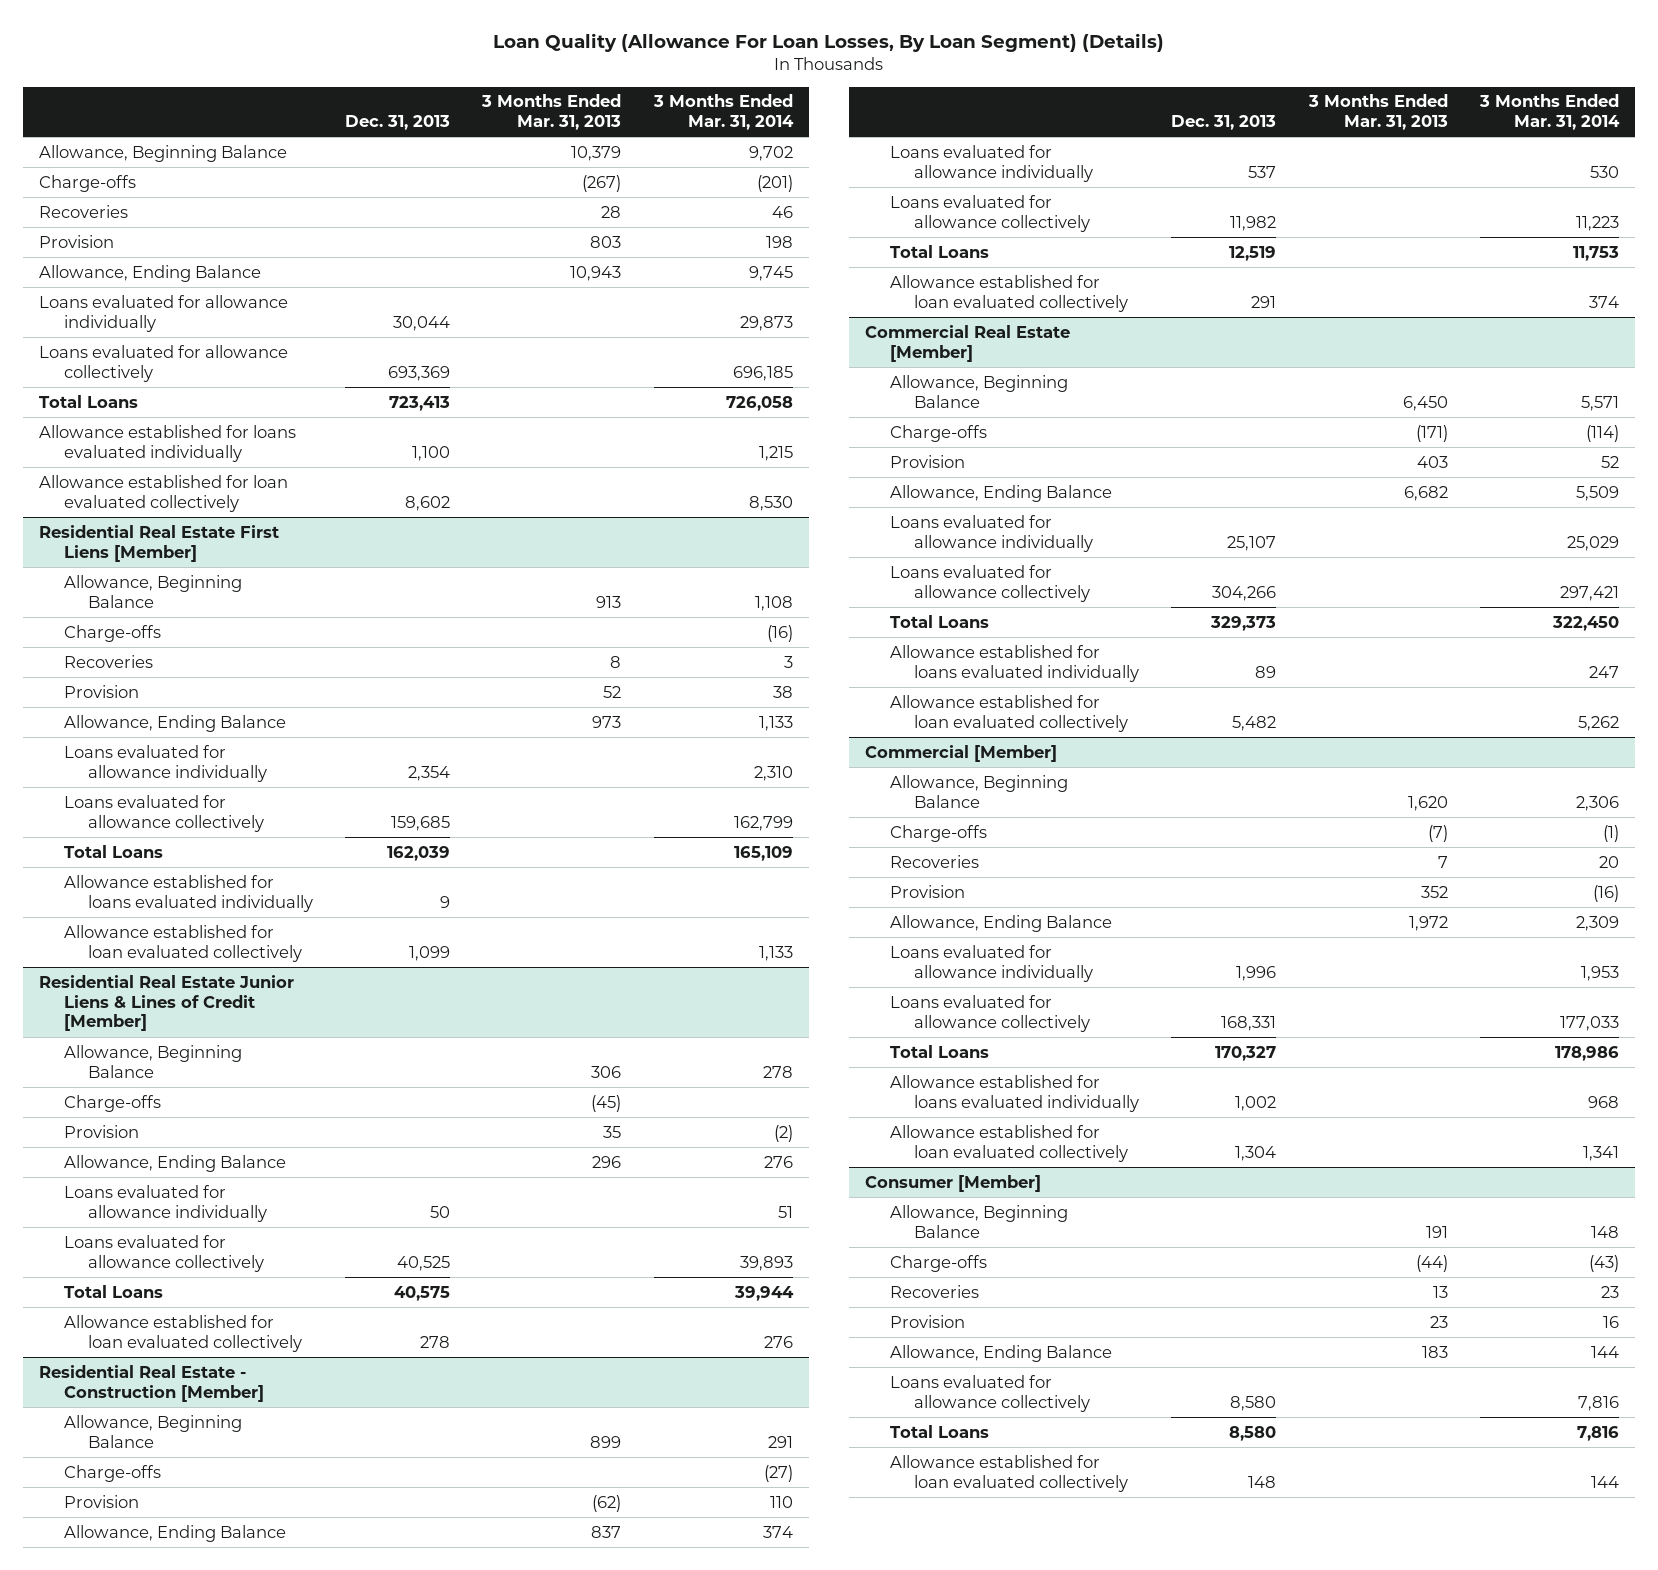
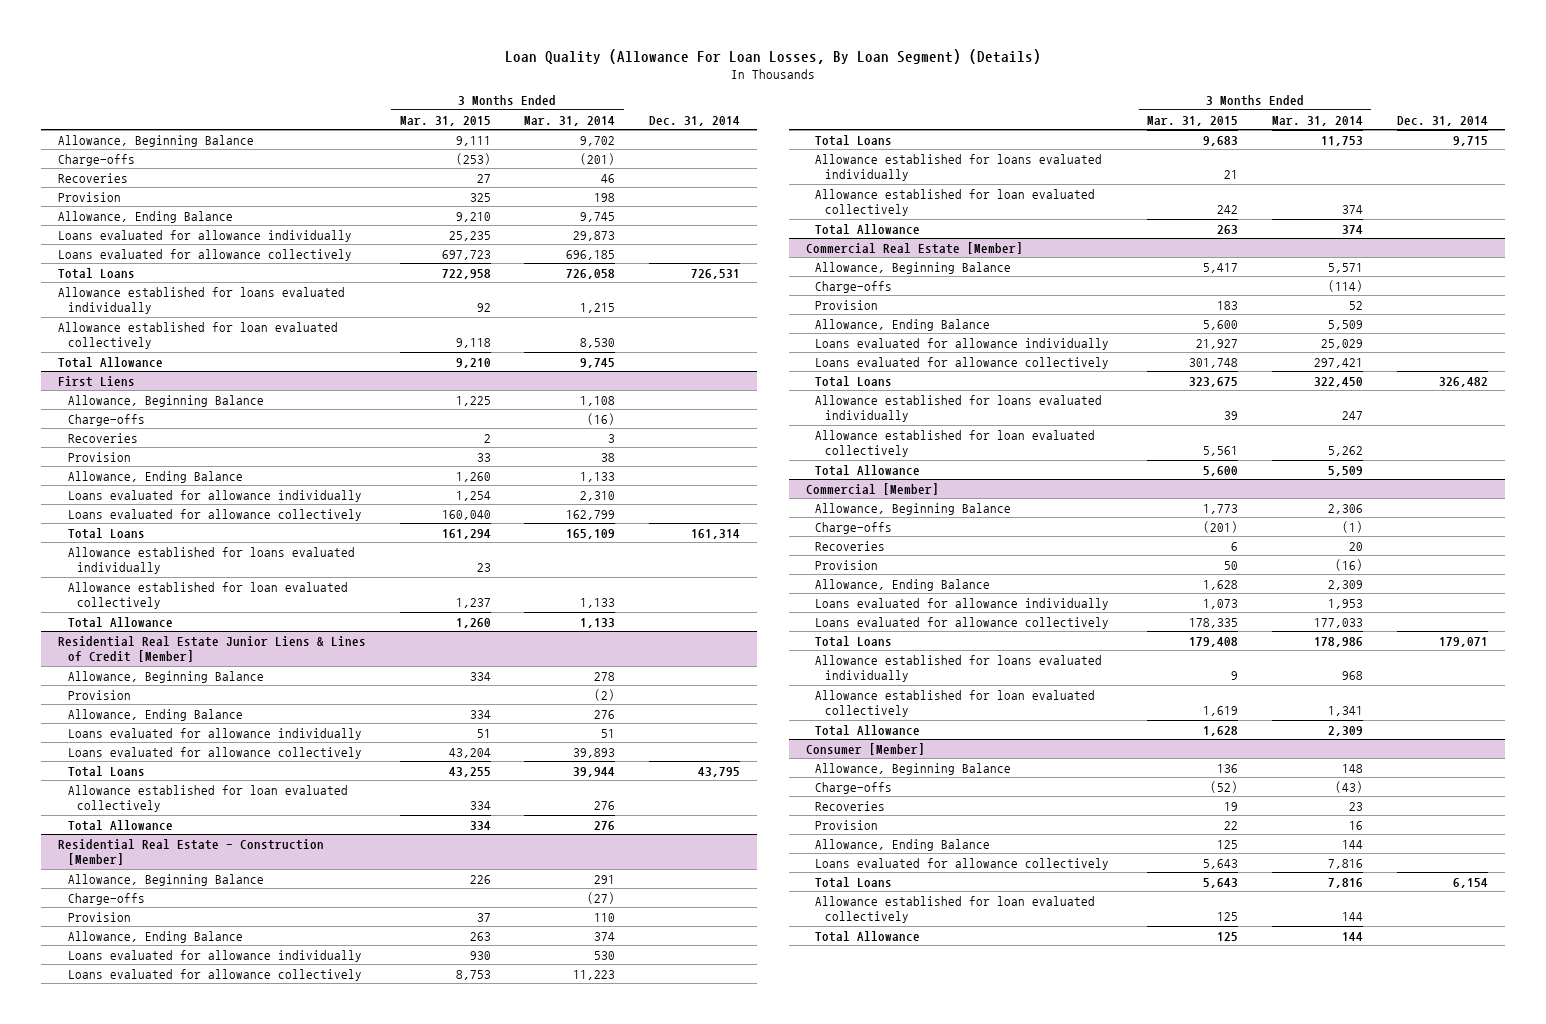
[345,115,451,131] Dec. 31, 2013 -> none
[481,94,622,131] 3 Months Ended Mar. 31, 2013 -> none
none -> [399,115,491,126] Mar. 31, 2015
none -> [649,115,741,126] Dec. 31, 2014
[39,524,280,562] Residential Real Estate First Liens [Member] -> none
none -> [57,356,163,368] Total Allowance
none -> [57,375,135,387] First Liens
none -> [67,616,173,628] Total Allowance
[63,1094,161,1112] Charge-offs -> none
none -> [67,819,173,831] Total Allowance
none -> [815,153,1103,182] Allowance established for loans evaluated individually
none -> [815,223,921,235] Total Allowance
none -> [815,464,921,476] Total Allowance
none -> [815,724,921,736] Total Allowance
none -> [815,930,921,942] Total Allowance

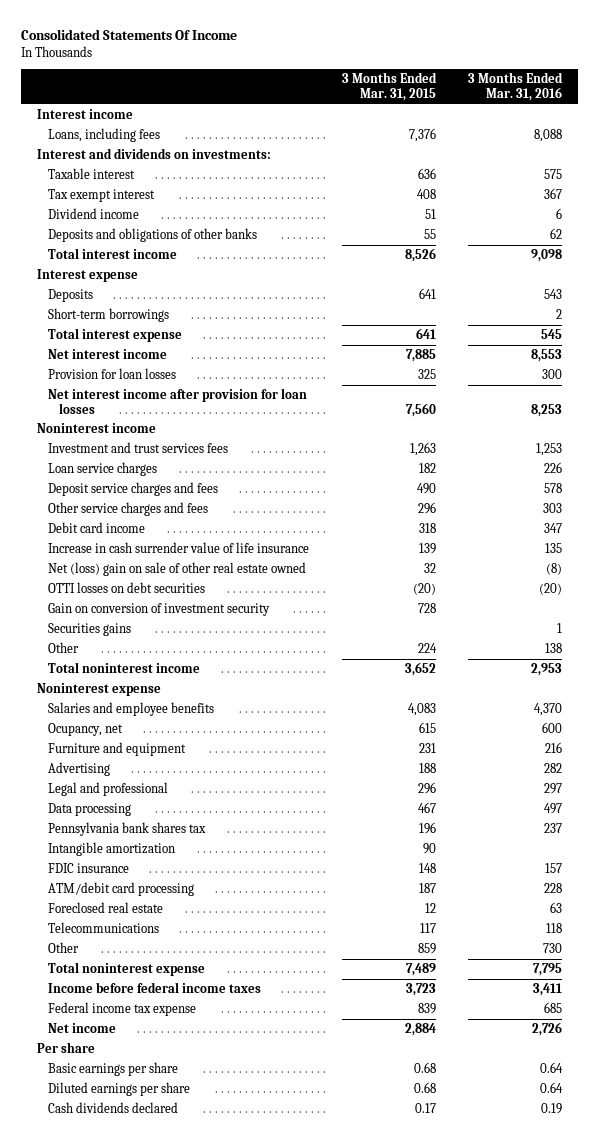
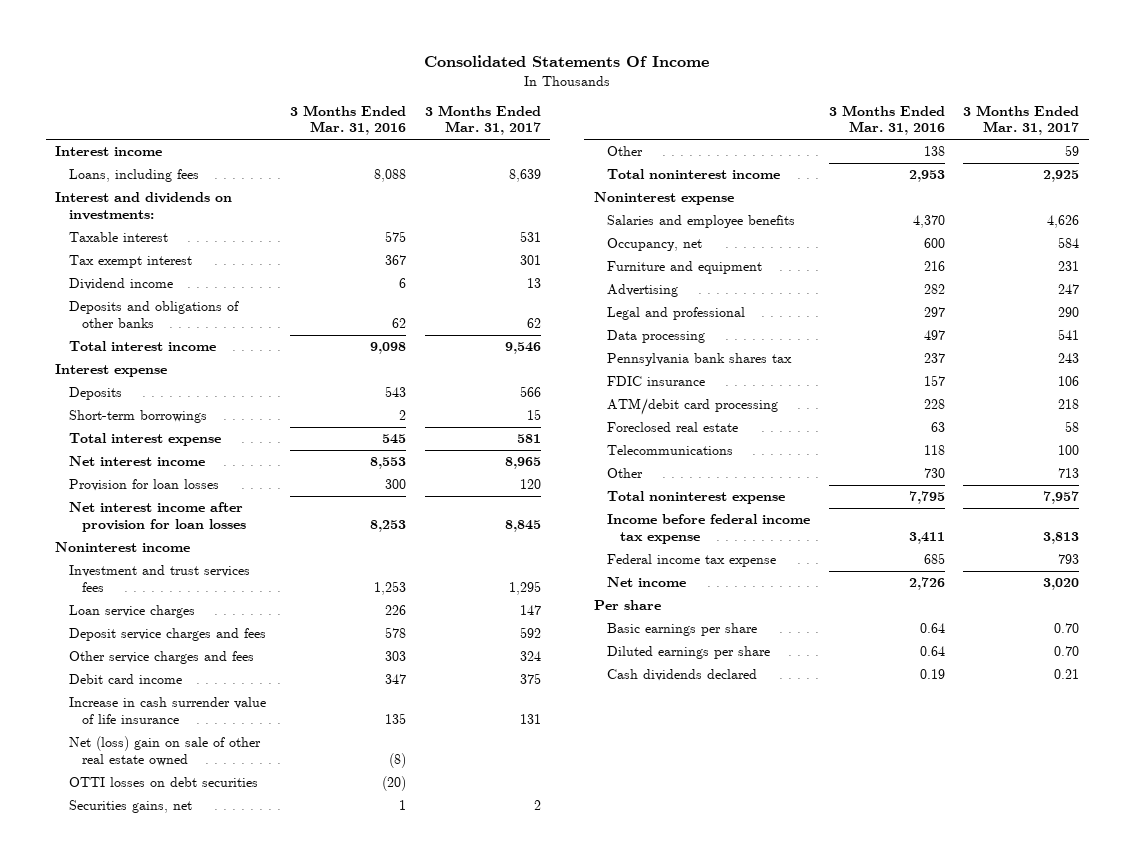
[341,72,437,102] 3 Months Ended Mar. 31, 2015 -> none
none -> [424,104,541,136] 3 Months Ended Mar. 31, 2017
[48,602,271,616] Gain on conversion of investment security -> none
[48,622,132,636] Securities gains -> [68,800,192,814] Securities gains, net
[48,722,124,736] Ocupancy, net -> [606,238,702,252] Occupancy, net
[48,841,176,856] Intangible amortization -> none
[48,981,262,993] Income before federal income taxes -> [606,514,810,545] Income before federal income tax expense

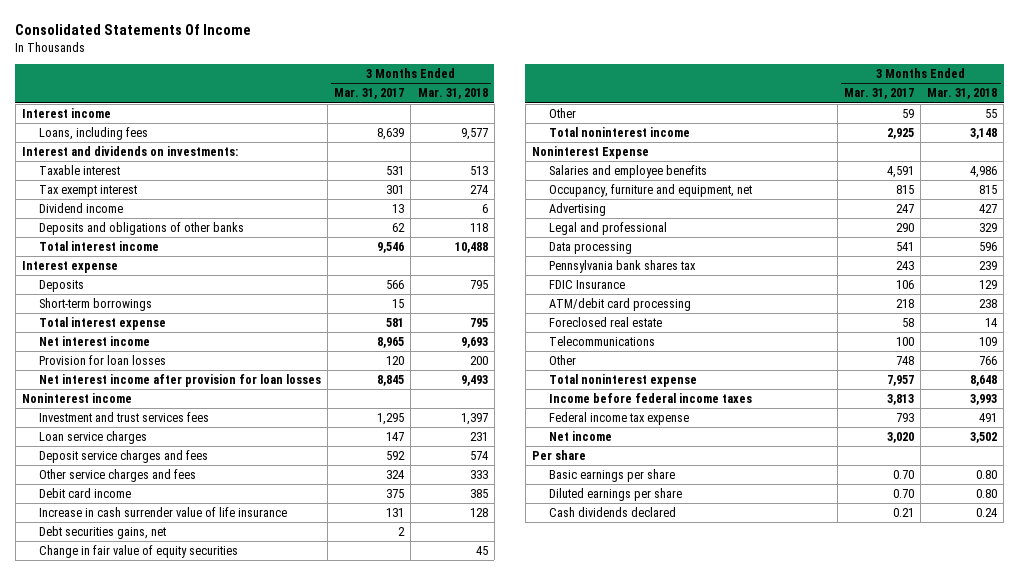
[290,104,407,136] 3 Months Ended Mar. 31, 2016 -> none
none -> [417,88,488,100] Mar. 31, 2018
[68,736,261,767] Net (loss) gain on sale of other real estate owned -> none
[68,777,258,788] OTTI losses on debt securities -> none
[68,800,192,814] Securities gains, net -> [39,526,167,540] Debt securities gains, net
none -> [39,545,239,559] Change in fair value of equity securities
[606,238,702,252] Occupancy, net -> none
[593,192,734,206] Noninterest expense -> [531,146,649,160] Noninterest Expense
[1047,215,1080,229] 4,626 -> [887,166,915,179] 4,591
[606,261,762,275] Furniture and equipment -> [548,184,752,198] Occupancy, furniture and equipment, net
[1058,261,1080,272] 231 -> [896,185,915,195] 815
[606,376,705,387] FDIC insurance -> [548,280,625,290] FDIC Insurance
[1058,468,1080,479] 713 -> [896,356,915,366] 748
[606,514,810,545] Income before federal income tax expense -> [548,393,752,404] Income before federal income taxes

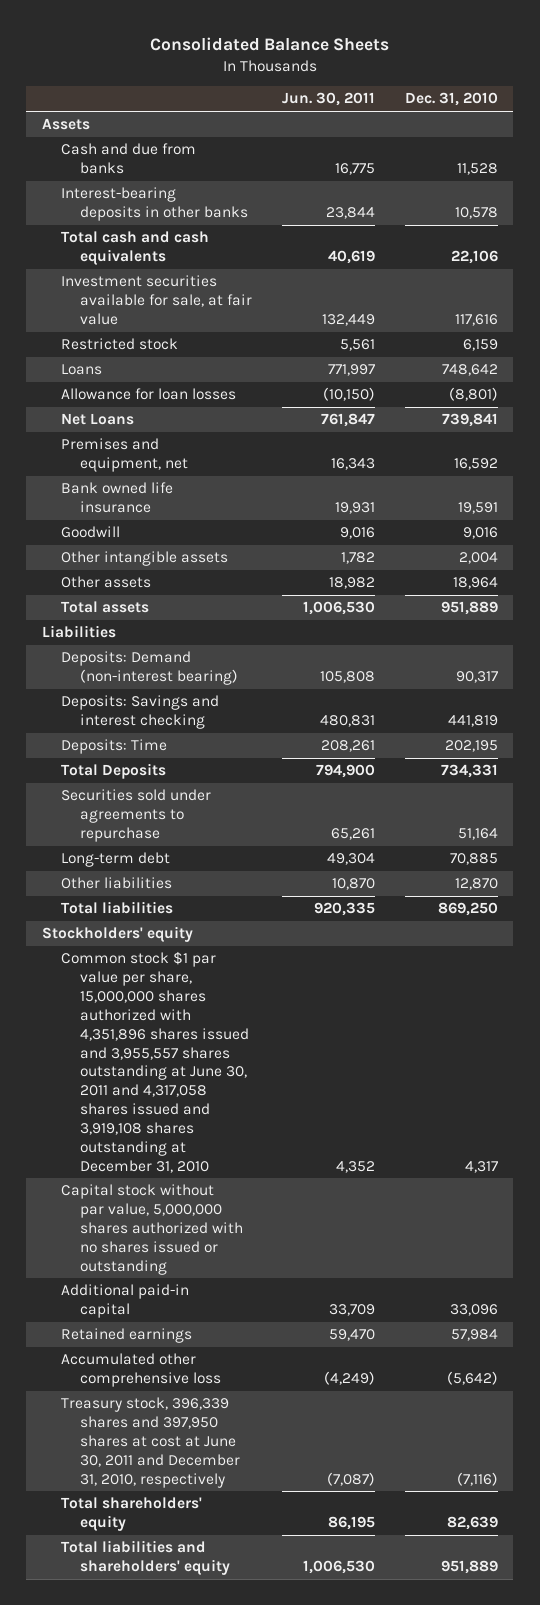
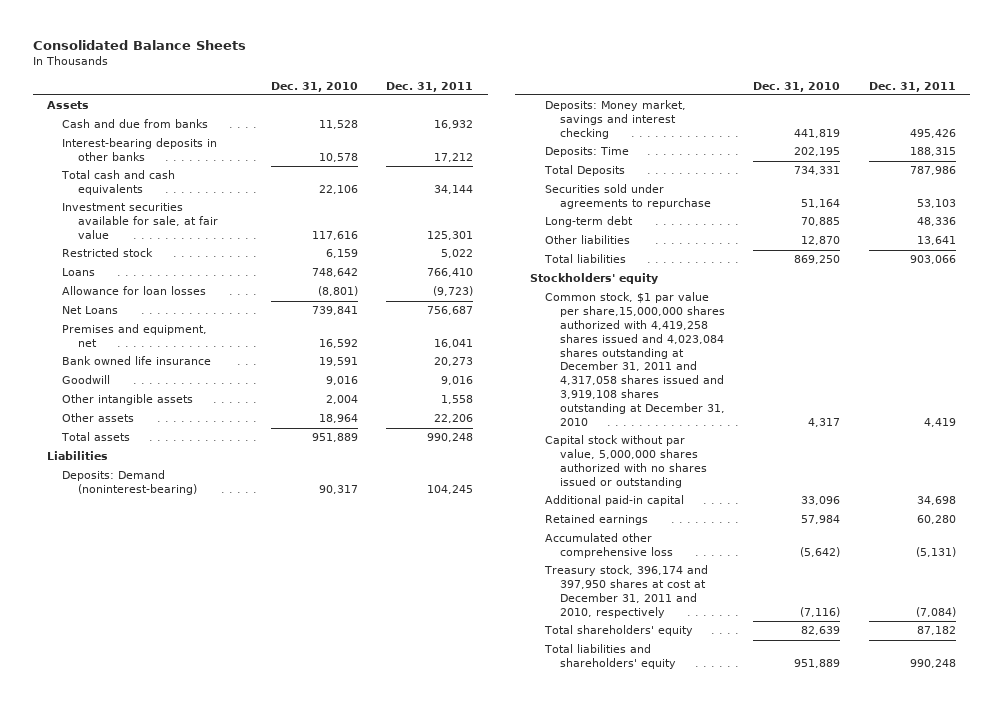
[282,92,376,107] Jun. 30, 2011 -> none
none -> [386,81,474,92] Dec. 31, 2011
[60,651,238,686] Deposits: Demand (non-interest bearing) -> [62,470,197,496] Deposits: Demand (noninterest-bearing)
[60,695,219,730] Deposits: Savings and interest checking -> [544,100,686,140] Deposits: Money market, savings and interest checking
[60,951,249,1173] Common stock $1 par value per share, 15,000,000 shares authorized with 4,351,896 shares issued and 3,955,557 shares outstanding at June 30, 2011 and 4,317,058 shares issued and 3,919,108 shares outstanding at December 31, 2010 -> [544,292,725,426] Common stock, $1 par value per share,15,000,000 shares authorized with 4,419,258 shares issued and 4,023,084 shares outstanding at December 31, 2011 and 4,317,058 shares issued and 3,919,108 shares outstanding at December 31, 2010
[60,1397,240,1488] Treasury stock, 396,339 shares and 397,950 shares at cost at June 30, 2011 and December 31, 2010, respectively -> [543,565,708,618] Treasury stock, 396,174 and 397,950 shares at cost at December 31, 2011 and 2010, respectively

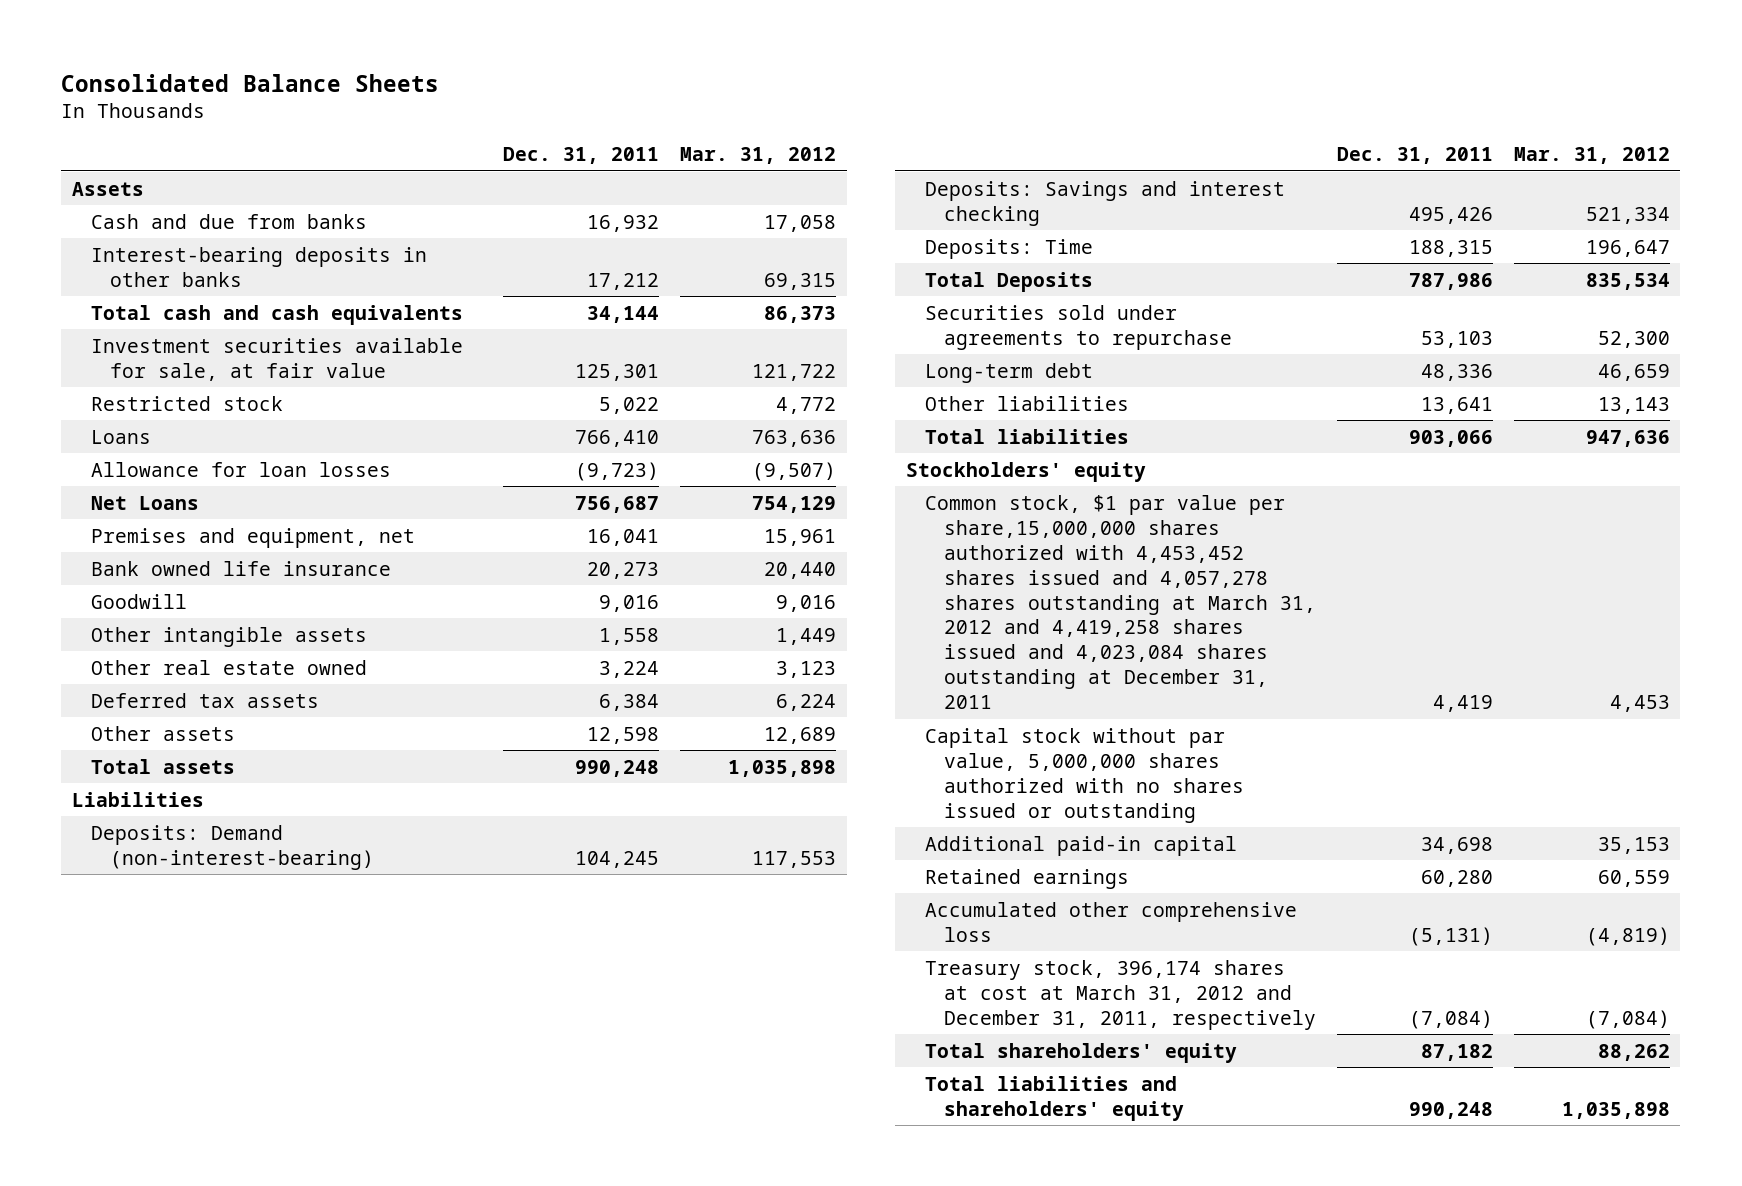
[270,81,358,92] Dec. 31, 2010 -> none
none -> [680,147,837,165] Mar. 31, 2012
none -> [91,659,368,675] Other real estate owned
none -> [91,692,320,708] Deferred tax assets
[434,414,474,424] 22,206 -> [587,726,660,744] 12,598
[62,470,197,496] Deposits: Demand (noninterest-bearing) -> [91,824,375,870] Deposits: Demand (non-interest-bearing)
[544,100,686,140] Deposits: Money market, savings and interest checking -> [924,180,1285,226] Deposits: Savings and interest checking
[544,292,725,426] Common stock, $1 par value per share,15,000,000 shares authorized with 4,419,258 shares issued and 4,023,084 shares outstanding at December 31, 2011 and 4,317,058 shares issued and 3,919,108 shares outstanding at December 31, 2010 -> [924,494,1316,710] Common stock, $1 par value per share,15,000,000 shares authorized with 4,453,452 shares issued and 4,057,278 shares outstanding at March 31, 2012 and 4,419,258 shares issued and 4,023,084 shares outstanding at December 31, 2011
[543,565,708,618] Treasury stock, 396,174 and 397,950 shares at cost at December 31, 2011 and 2010, respectively -> [924,959,1316,1030] Treasury stock, 396,174 shares at cost at March 31, 2012 and December 31, 2011, respectively

